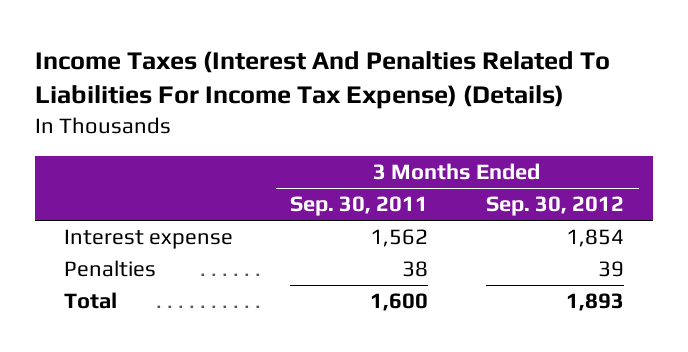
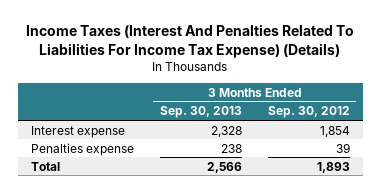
[290,196,429,217] Sep. 30, 2011 -> none
none -> [159,106,242,119] Sep. 30, 2013
[63,260,156,278] Penalties -> [30,142,134,156] Penalties expense

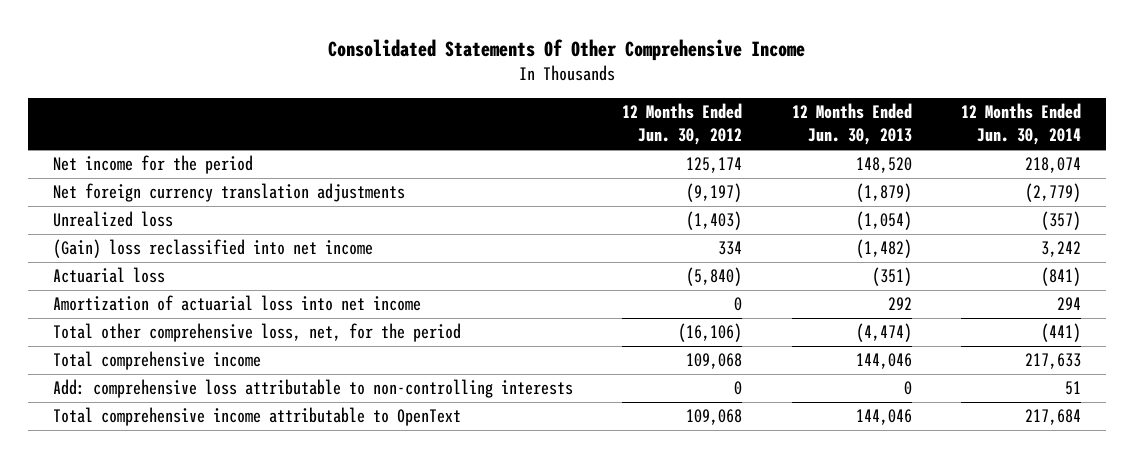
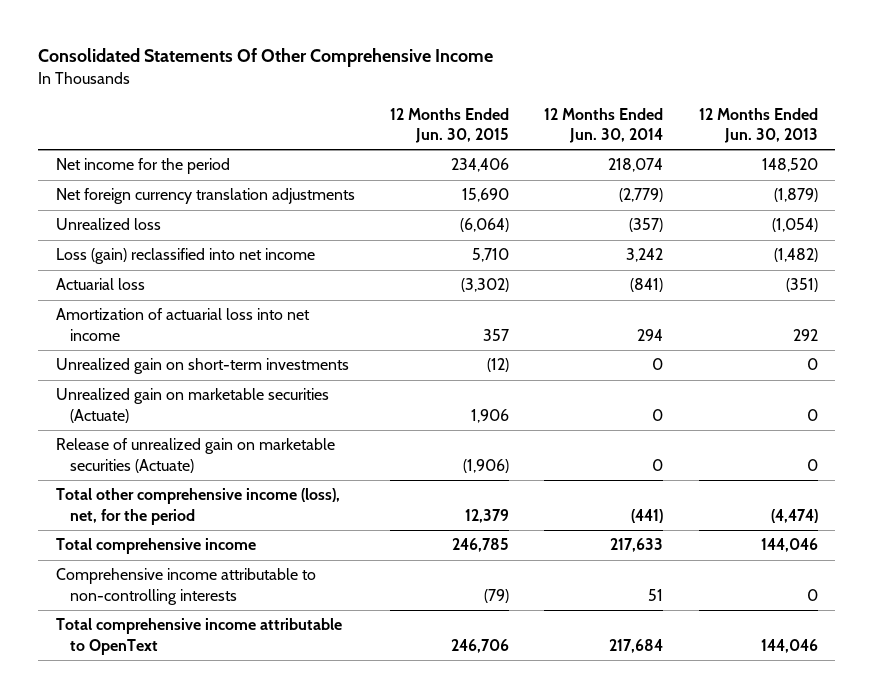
[622,103,743,146] 12 Months Ended Jun. 30, 2012 -> none
none -> [389,107,509,144] 12 Months Ended Jun. 30, 2015
[52,239,373,259] (Gain) loss reclassified into net income -> [55,248,315,265] Loss (gain) reclassified into net income
none -> [55,358,349,375] Unrealized gain on short-term investments
none -> [55,388,329,423] Unrealized gain on marketable securities (Actuate)
none -> [55,438,335,473] Release of unrealized gain on marketable securities (Actuate)
[52,323,461,343] Total other comprehensive loss, net, for the period -> [55,488,340,525] Total other comprehensive income (loss), net, for the period
[52,379,573,399] Add: comprehensive loss attributable to non-controlling interests -> [55,568,316,605] Comprehensive income attributable to non-controlling interests

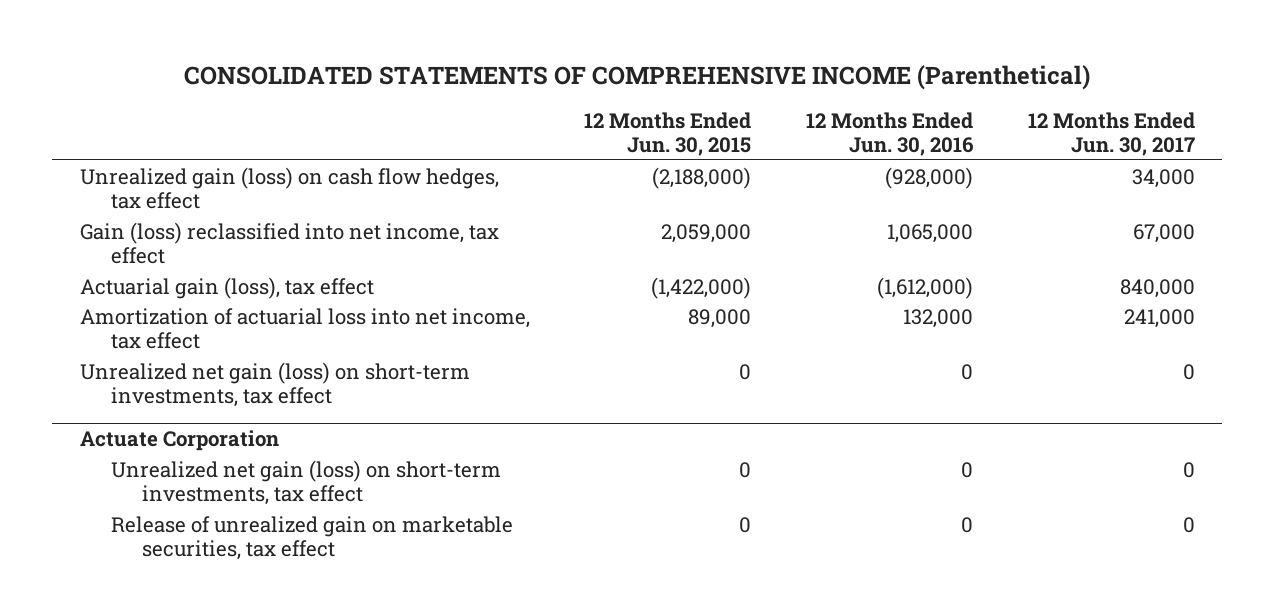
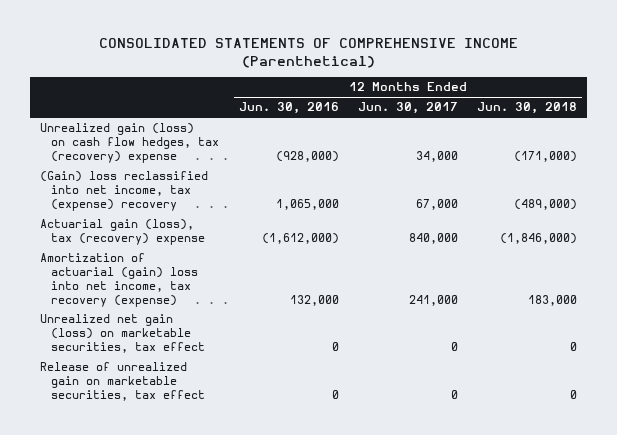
[584,111,752,157] 12 Months Ended Jun. 30, 2015 -> none
none -> [477,102,578,115] Jun. 30, 2018
[79,429,279,451] Actuate Corporation -> none
[110,459,501,506] Unrealized net gain (loss) on short-term investments, tax effect -> none
[79,166,499,210] Unrealized gain (loss) on cash flow hedges, tax effect -> [39,123,220,163] Unrealized gain (loss) on cash flow hedges, tax (recovery) expense
[79,221,499,265] Gain (loss) reclassified into net income, tax effect -> [39,171,208,211] (Gain) loss reclassified into net income, tax (expense) recovery
[79,276,374,299] Actuarial gain (loss), tax effect -> [39,219,206,246] Actuarial gain (loss), tax (recovery) expense
[79,307,530,350] Amortization of actuarial loss into net income, tax effect -> [39,253,199,307] Amortization of actuarial (gain) loss into net income, tax recovery (expense)
[79,361,470,408] Unrealized net gain (loss) on short-term investments, tax effect -> [39,314,206,353] Unrealized net gain (loss) on marketable securities, tax effect

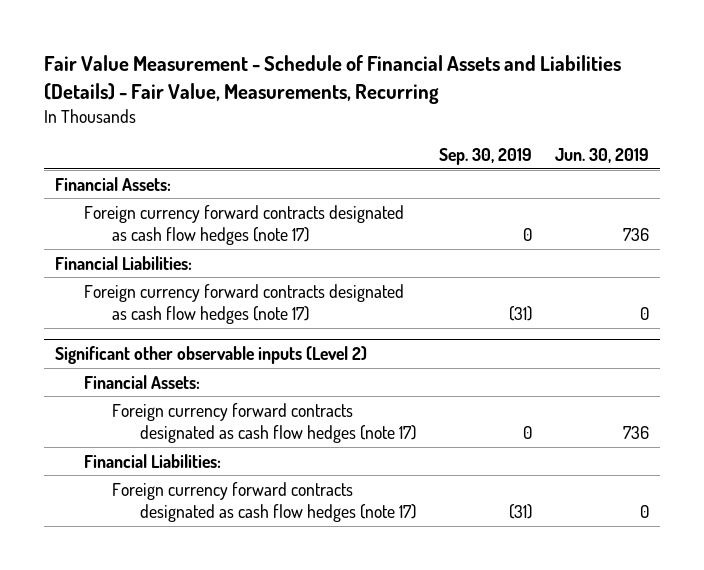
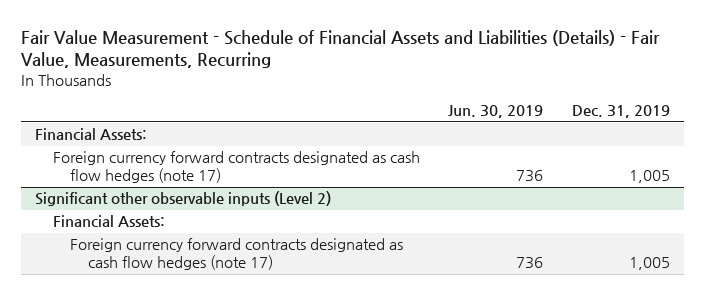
[438,147,532,165] Sep. 30, 2019 -> none
none -> [572,105,671,119] Dec. 31, 2019
[55,255,193,270] Financial Liabilities: -> none
[83,283,404,325] Foreign currency forward contracts designated as cash flow hedges (note 17) -> none
[83,453,221,468] Financial Liabilities: -> none
[111,481,416,523] Foreign currency forward contracts designated as cash flow hedges (note 17) -> none

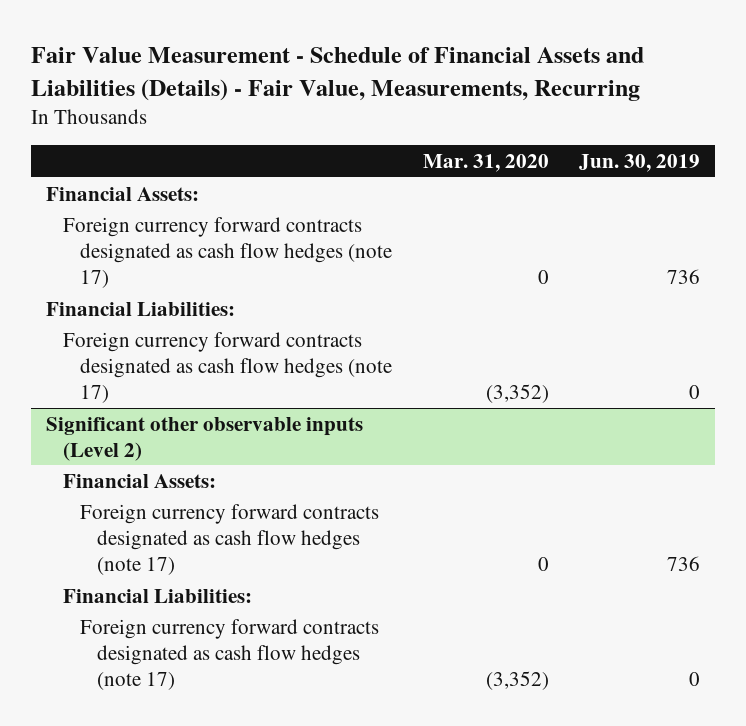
[572,105,671,119] Dec. 31, 2019 -> none
none -> [422,153,549,172] Mar. 31, 2020
none -> [46,301,236,316] Financial Liabilities:
none -> [63,331,393,403] Foreign currency forward contracts designated as cash flow hedges (note 17)
none -> [63,588,253,603] Financial Liabilities:
none -> [80,618,380,690] Foreign currency forward contracts designated as cash flow hedges (note 17)

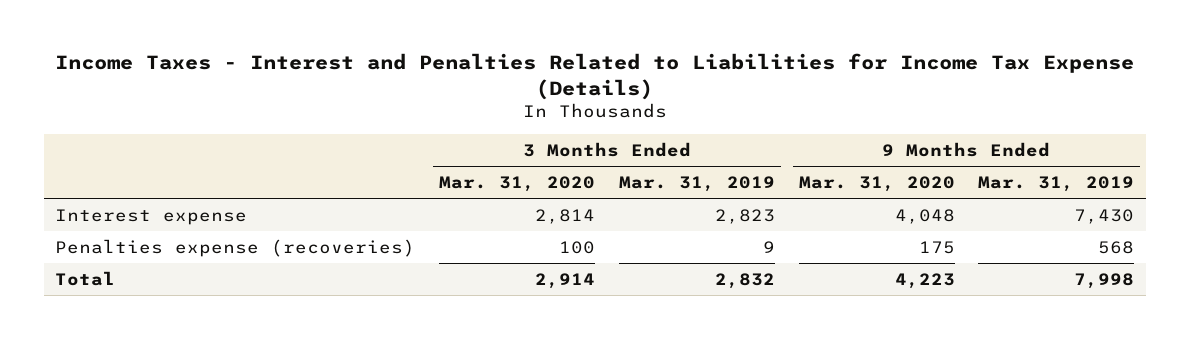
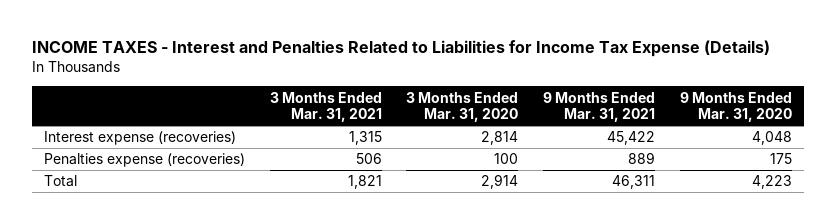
[54,53,1134,100] Income Taxes - Interest and Penalties Related to Liabilities for Income Tax Expense (Details) -> [31,40,770,58] INCOME TAXES - Interest and Penalties Related to Liabilities for Income Tax Expense (Details)
[618,175,775,192] Mar. 31, 2019 -> none
[978,175,1135,192] Mar. 31, 2019 -> none
none -> [269,91,382,122] 3 Months Ended Mar. 31, 2021
none -> [543,91,656,122] 9 Months Ended Mar. 31, 2021
[55,208,248,225] Interest expense -> [43,131,236,146] Interest expense (recoveries)

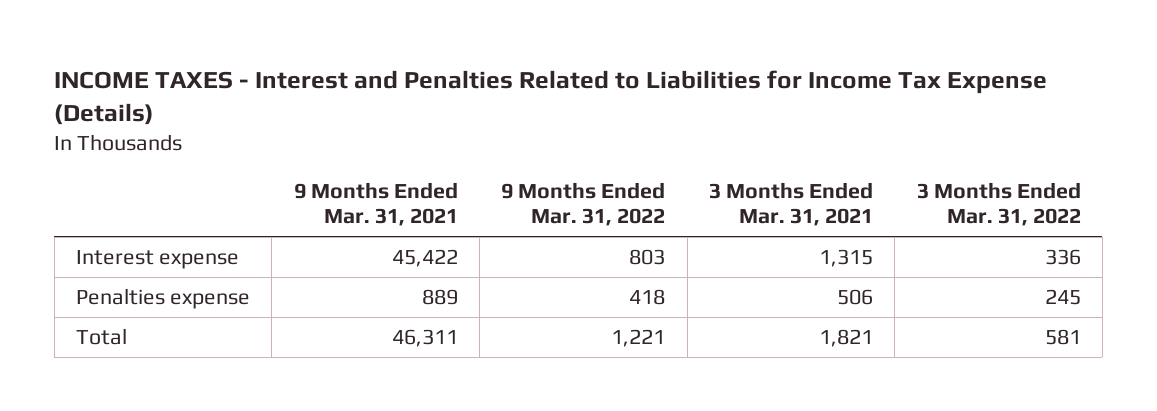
[406,91,519,122] 3 Months Ended Mar. 31, 2020 -> none
[679,91,792,122] 9 Months Ended Mar. 31, 2020 -> none
none -> [501,181,666,227] 9 Months Ended Mar. 31, 2022
none -> [916,181,1081,227] 3 Months Ended Mar. 31, 2022
[43,131,236,146] Interest expense (recoveries) -> [76,249,240,269] Interest expense
[43,153,245,168] Penalties expense (recoveries) -> [76,287,251,309] Penalties expense

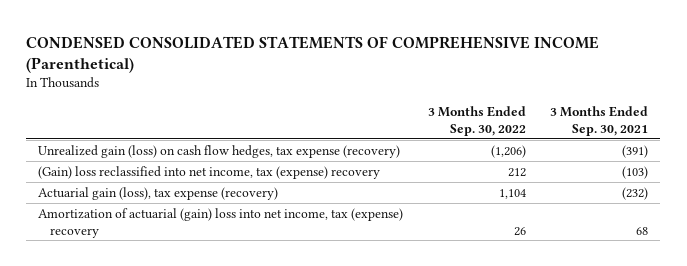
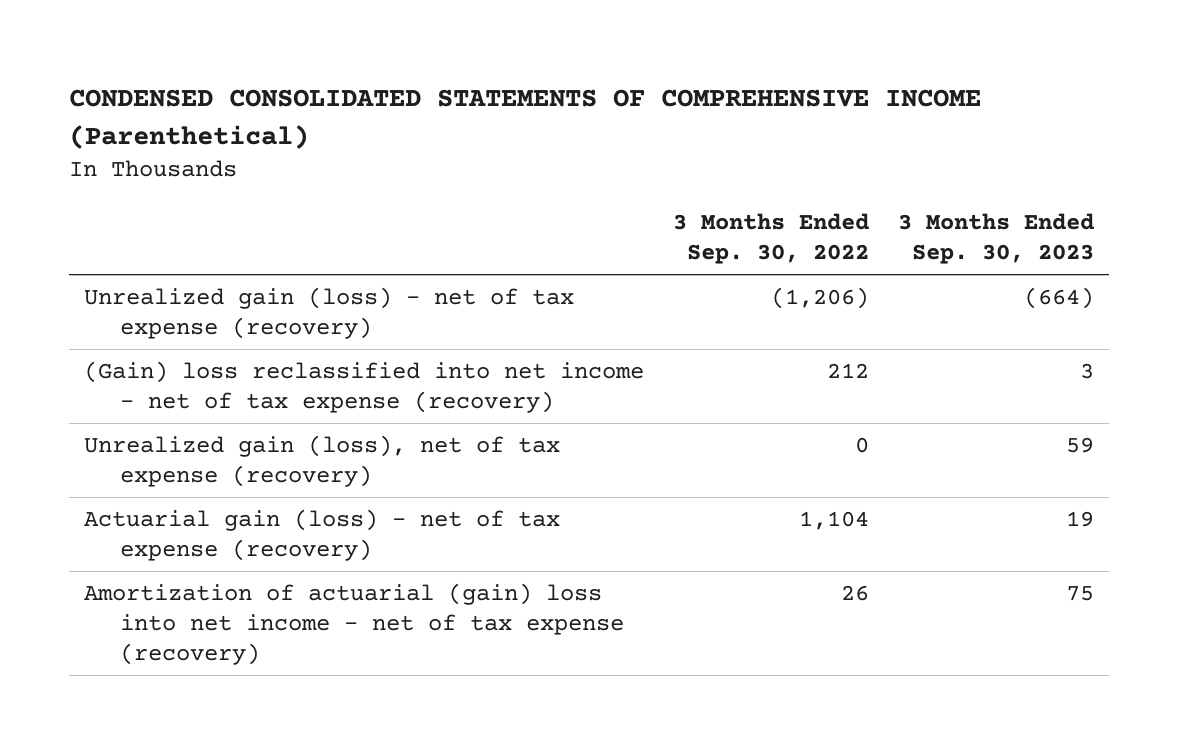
[550,105,649,136] 3 Months Ended Sep. 30, 2021 -> none
none -> [898,213,1095,264] 3 Months Ended Sep. 30, 2023
[38,144,401,158] Unrealized gain (loss) on cash flow hedges, tax expense (recovery) -> [83,286,574,339] Unrealized gain (loss) - net of tax expense (recovery)
[38,165,381,179] (Gain) loss reclassified into net income, tax (expense) recovery -> [83,360,644,413] (Gain) loss reclassified into net income - net of tax expense (recovery)
none -> [83,434,560,487] Unrealized gain (loss), net of tax expense (recovery)
[38,186,279,200] Actuarial gain (loss), tax expense (recovery) -> [83,508,560,561] Actuarial gain (loss) - net of tax expense (recovery)
[38,207,404,238] Amortization of actuarial (gain) loss into net income, tax (expense) recovery -> [83,582,624,665] Amortization of actuarial (gain) loss into net income - net of tax expense (recovery)

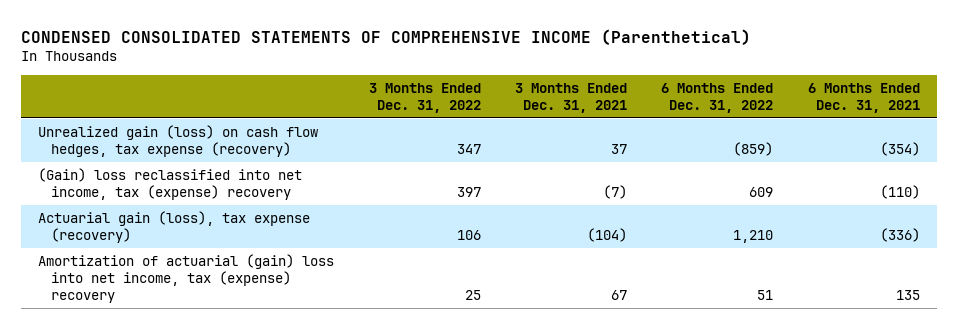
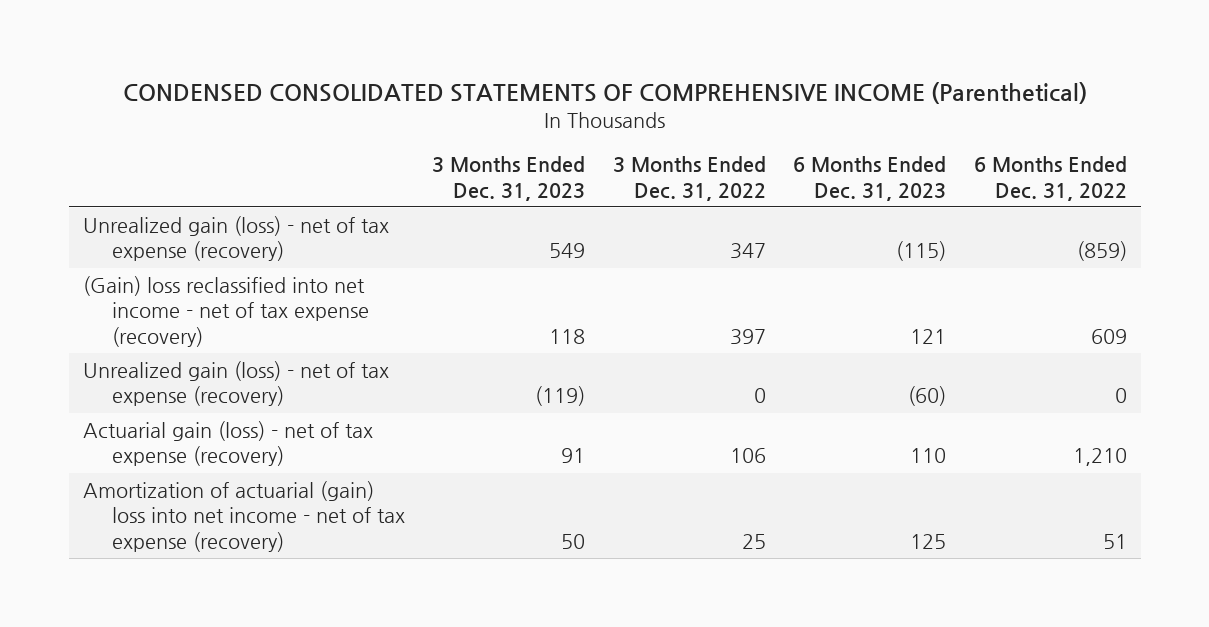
[515,82,628,114] 3 Months Ended Dec. 31, 2021 -> none
[807,82,920,114] 6 Months Ended Dec. 31, 2021 -> none
none -> [432,156,586,201] 3 Months Ended Dec. 31, 2023
none -> [793,156,947,201] 6 Months Ended Dec. 31, 2023
[38,124,319,158] Unrealized gain (loss) on cash flow hedges, tax expense (recovery) -> [82,216,389,262] Unrealized gain (loss) - net of tax expense (recovery)
[38,167,303,201] (Gain) loss reclassified into net income, tax (expense) recovery -> [82,276,369,347] (Gain) loss reclassified into net income - net of tax expense (recovery)
none -> [82,361,389,407] Unrealized gain (loss) - net of tax expense (recovery)
[38,210,311,244] Actuarial gain (loss), tax expense (recovery) -> [82,421,373,467] Actuarial gain (loss) - net of tax expense (recovery)
[38,253,335,304] Amortization of actuarial (gain) loss into net income, tax (expense) recovery -> [82,481,405,552] Amortization of actuarial (gain) loss into net income - net of tax expense (recovery)

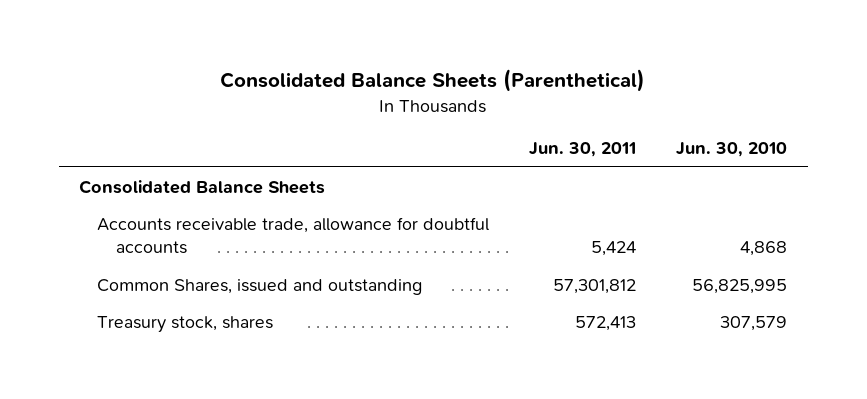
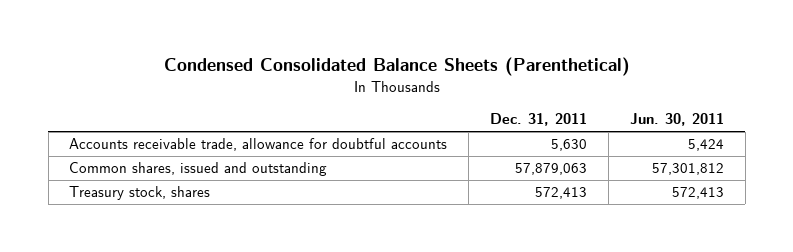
[220,69,646,93] Consolidated Balance Sheets (Parenthetical) -> [163,57,630,77] Condensed Consolidated Balance Sheets (Parenthetical)
[676,142,788,158] Jun. 30, 2010 -> none
none -> [490,113,588,127] Dec. 31, 2011
[79,179,326,194] Consolidated Balance Sheets -> none
[97,278,423,295] Common Shares, issued and outstanding -> [69,162,328,177] Common shares, issued and outstanding

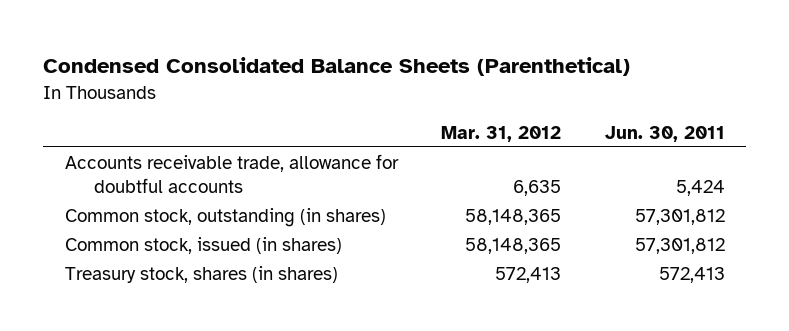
[490,113,588,127] Dec. 31, 2011 -> none
none -> [441,125,562,142] Mar. 31, 2012
[69,162,328,177] Common shares, issued and outstanding -> [64,207,386,227] Common stock, outstanding (in shares)
none -> [64,236,342,254] Common stock, issued (in shares)
[69,186,211,201] Treasury stock, shares -> [64,265,338,283] Treasury stock, shares (in shares)

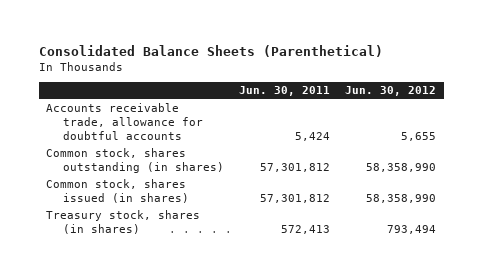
[42,56,630,76] Condensed Consolidated Balance Sheets (Parenthetical) -> [38,44,383,57] Consolidated Balance Sheets (Parenthetical)
[441,125,562,142] Mar. 31, 2012 -> none
none -> [345,86,437,97] Jun. 30, 2012
[64,207,386,227] Common stock, outstanding (in shares) -> [46,148,225,174] Common stock, shares outstanding (in shares)
[64,236,342,254] Common stock, issued (in shares) -> [46,179,190,204] Common stock, shares issued (in shares)

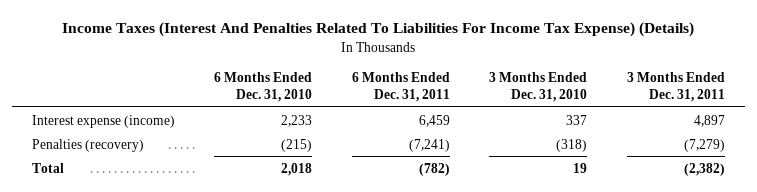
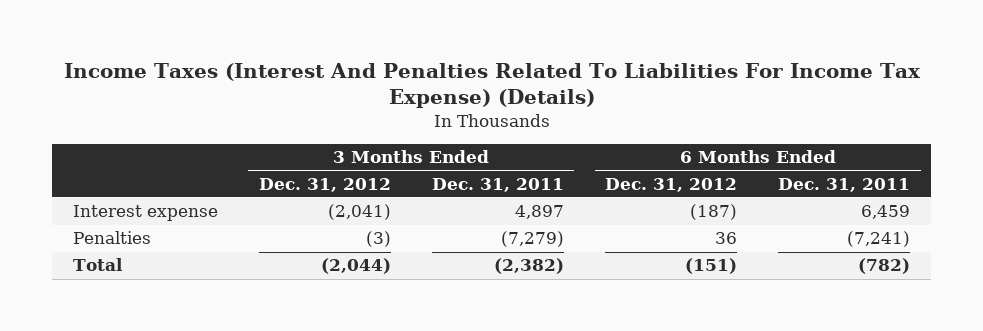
[214,71,313,103] 6 Months Ended Dec. 31, 2010 -> none
[489,71,588,103] 3 Months Ended Dec. 31, 2010 -> none
none -> [258,177,391,192] Dec. 31, 2012
none -> [605,177,738,192] Dec. 31, 2012
[31,114,175,128] Interest expense (income) -> [72,205,218,222] Interest expense
[31,138,144,152] Penalties (recovery) -> [72,231,151,245] Penalties

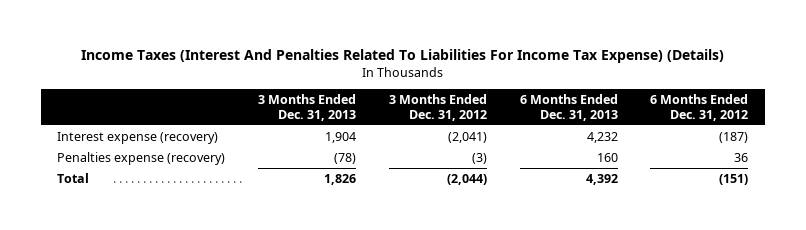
[432,177,565,192] Dec. 31, 2011 -> none
[778,177,911,192] Dec. 31, 2011 -> none
none -> [257,93,356,121] 3 Months Ended Dec. 31, 2013
none -> [519,93,618,121] 6 Months Ended Dec. 31, 2013
[72,205,218,222] Interest expense -> [57,132,219,145] Interest expense (recovery)
[72,231,151,245] Penalties -> [57,152,226,166] Penalties expense (recovery)

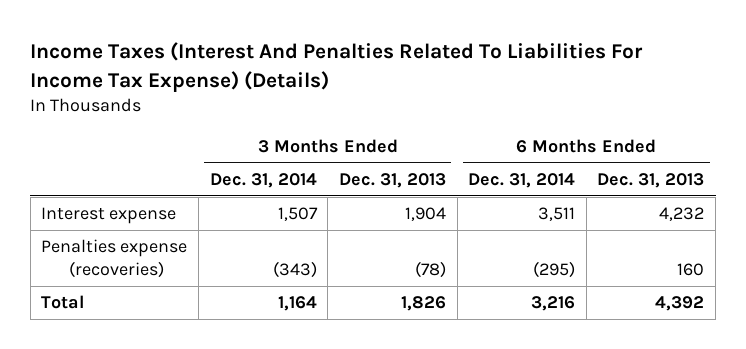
[388,93,487,121] 3 Months Ended Dec. 31, 2012 -> none
[650,93,749,121] 6 Months Ended Dec. 31, 2012 -> none
none -> [209,172,317,188] Dec. 31, 2014
none -> [468,172,576,188] Dec. 31, 2014
[57,132,219,145] Interest expense (recovery) -> [41,207,177,225] Interest expense
[57,152,226,166] Penalties expense (recovery) -> [41,239,188,278] Penalties expense (recoveries)

